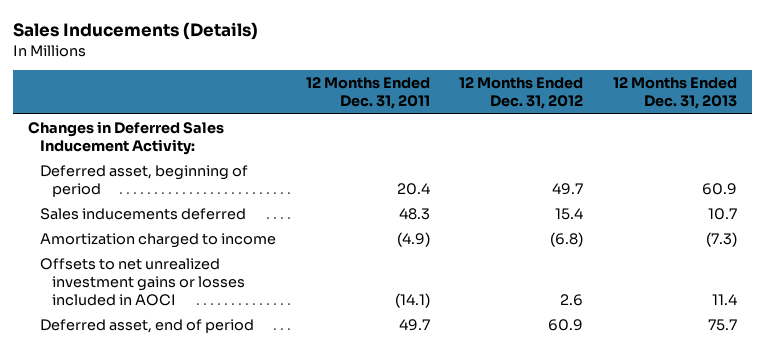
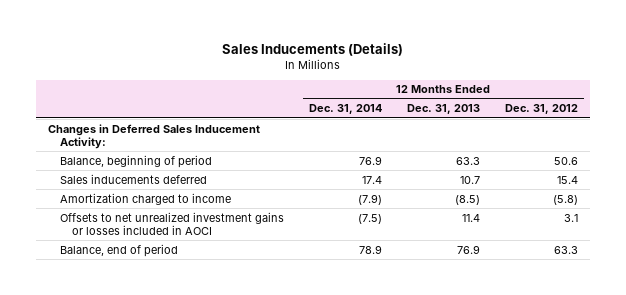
[305,77,430,110] 12 Months Ended Dec. 31, 2011 -> none
none -> [309,104,383,115] Dec. 31, 2014
[40,164,249,197] Deferred asset, beginning of period -> [60,154,213,168] Balance, beginning of period
[552,182,584,195] 49.7 -> [553,156,578,165] 50.6
[702,182,738,195] 60.9 -> [455,156,480,165] 63.3
[550,231,584,247] (6.8) -> [552,194,578,205] (5.8)
[706,231,738,247] (7.3) -> [454,194,480,205] (8.5)
[560,294,584,307] 2.6 -> [563,213,578,222] 3.1
[40,318,255,333] Deferred asset, end of period -> [60,243,179,257] Balance, end of period
[548,318,584,331] 60.9 -> [553,245,578,254] 63.3
[708,318,738,331] 75.7 -> [456,244,480,254] 76.9

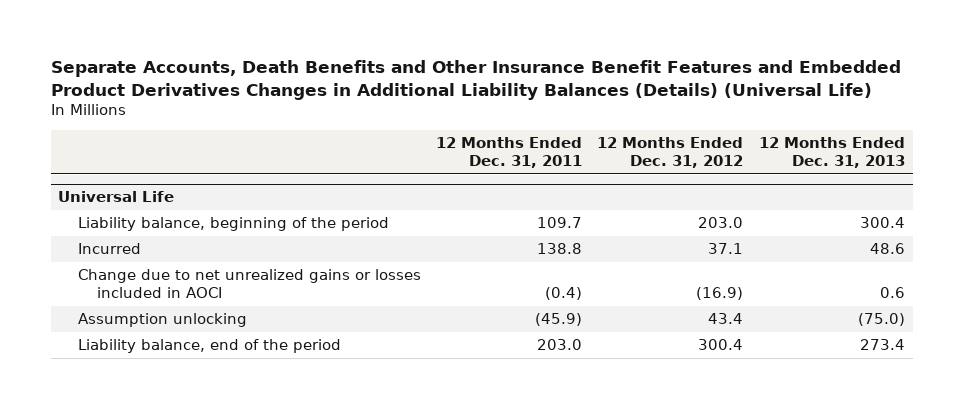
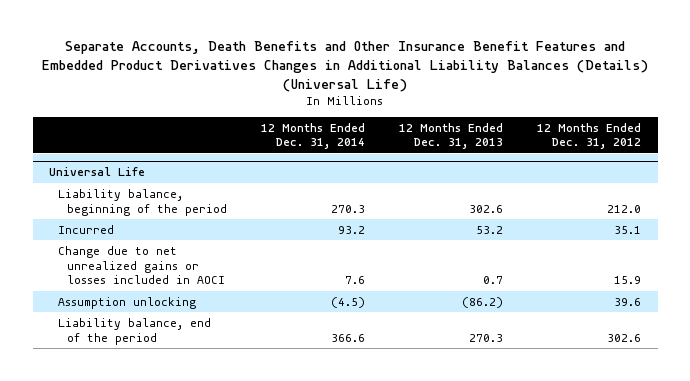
[435,137,582,169] 12 Months Ended Dec. 31, 2011 -> none
none -> [261,122,366,150] 12 Months Ended Dec. 31, 2014
[698,217,744,229] 203.0 -> [606,204,641,213] 212.0
[859,217,905,229] 300.4 -> [468,204,503,213] 302.6
[708,243,744,255] 37.1 -> [613,225,641,234] 35.1
[869,243,905,255] 48.6 -> [475,225,503,234] 53.2
[696,287,744,301] (16.9) -> [613,276,641,285] 15.9
[879,287,905,299] 0.6 -> [482,276,503,285] 0.7
[708,313,744,325] 43.4 -> [613,297,641,306] 39.6
[857,313,905,327] (75.0) -> [461,296,503,308] (86.2)
[698,339,744,351] 300.4 -> [606,333,641,342] 302.6
[859,339,905,351] 273.4 -> [468,333,503,342] 270.3

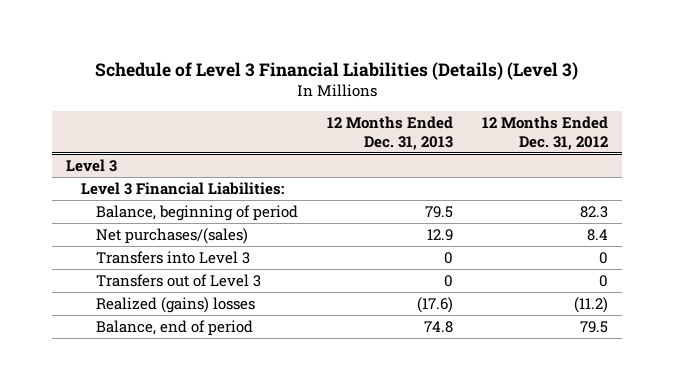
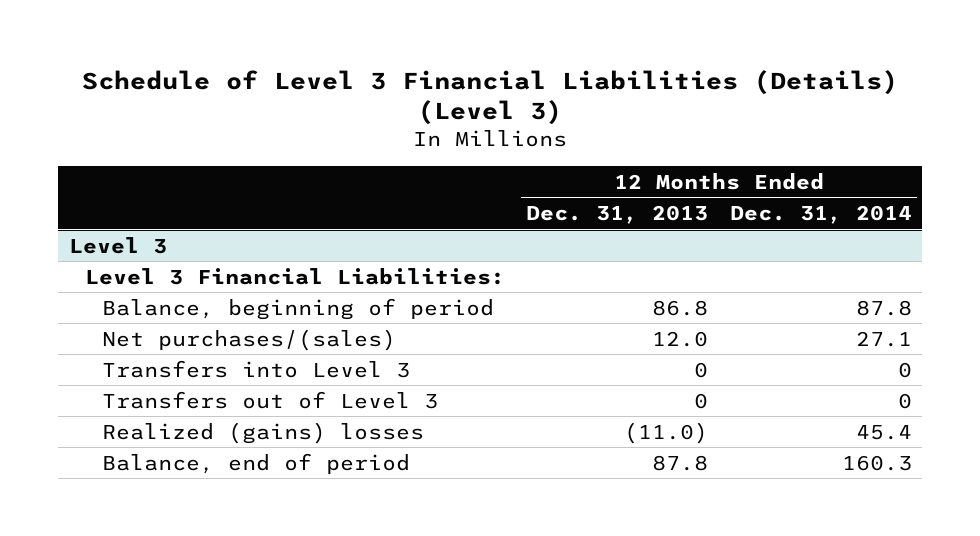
[481,116,608,150] 12 Months Ended Dec. 31, 2012 -> none
none -> [729,204,912,224] Dec. 31, 2014
[424,205,453,218] 79.5 -> [652,299,709,316] 86.8
[426,228,453,241] 12.9 -> [652,330,709,347] 12.0
[416,296,453,313] (17.6) -> [624,421,709,444] (11.0)
[423,320,453,333] 74.8 -> [652,454,709,471] 87.8

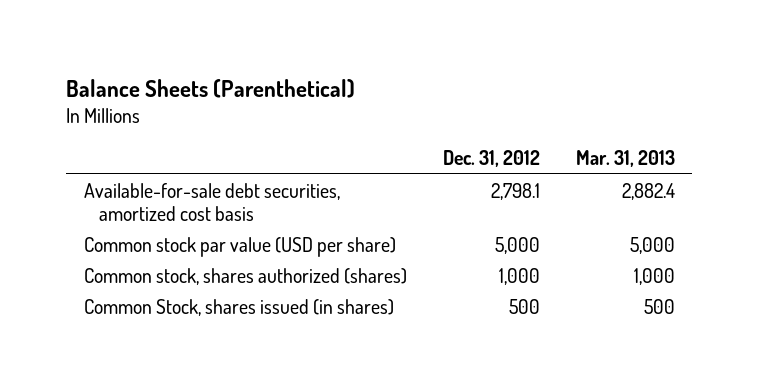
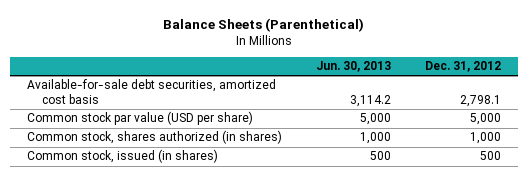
[575,150,675,168] Mar. 31, 2013 -> none
none -> [316,61,392,73] Jun. 30, 2013
[84,267,408,285] Common stock, shares authorized (shares) -> [27,130,283,145] Common stock, shares authorized (in shares)
[84,298,395,316] Common Stock, shares issued (in shares) -> [27,149,219,164] Common stock, issued (in shares)

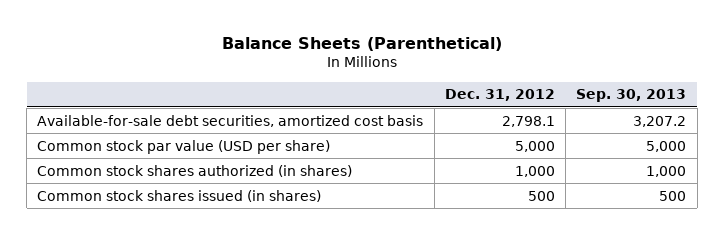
[316,61,392,73] Jun. 30, 2013 -> none
none -> [576,89,687,103] Sep. 30, 2013
[27,130,283,145] Common stock, shares authorized (in shares) -> [37,164,353,177] Common stock shares authorized (in shares)
[27,149,219,164] Common stock, issued (in shares) -> [37,189,322,202] Common stock shares issued (in shares)

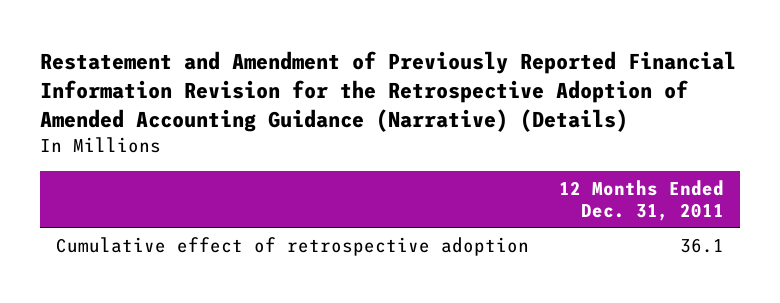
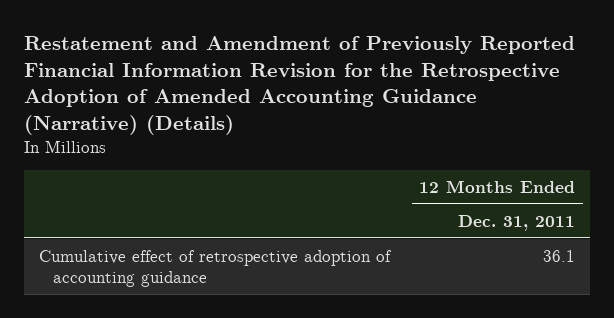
[55,237,529,257] Cumulative effect of retrospective adoption -> [38,249,392,287] Cumulative effect of retrospective adoption of accounting guidance

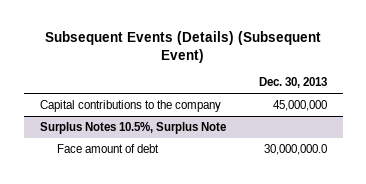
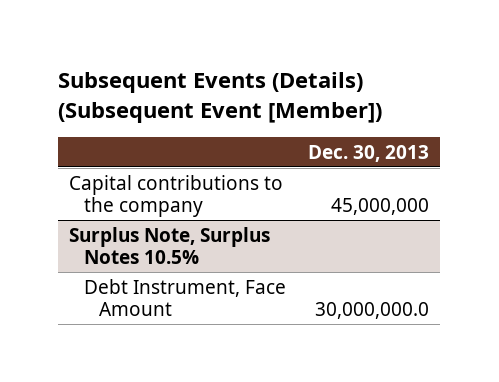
[45,30,322,63] Subsequent Events (Details) (Subsequent Event) -> [58,72,383,123] Subsequent Events (Details) (Subsequent Event [Member])
[39,121,226,134] Surplus Notes 10.5%, Surplus Note -> [69,226,271,265] Surplus Note, Surplus Notes 10.5%
[57,143,160,153] Face amount of debt -> [84,278,287,317] Debt Instrument, Face Amount

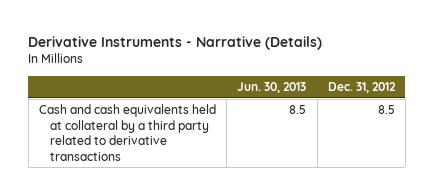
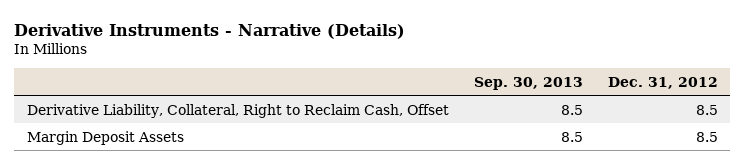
[237,81,307,93] Jun. 30, 2013 -> none
none -> [473,76,583,90] Sep. 30, 2013
none -> [26,103,449,118] Derivative Liability, Collateral, Right to Reclaim Cash, Offset
[38,104,216,161] Cash and cash equivalents held at collateral by a third party related to derivative transactions -> [26,130,184,145] Margin Deposit Assets

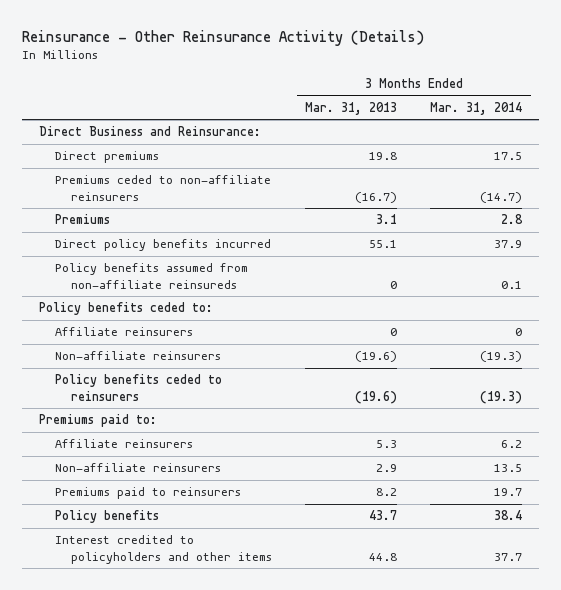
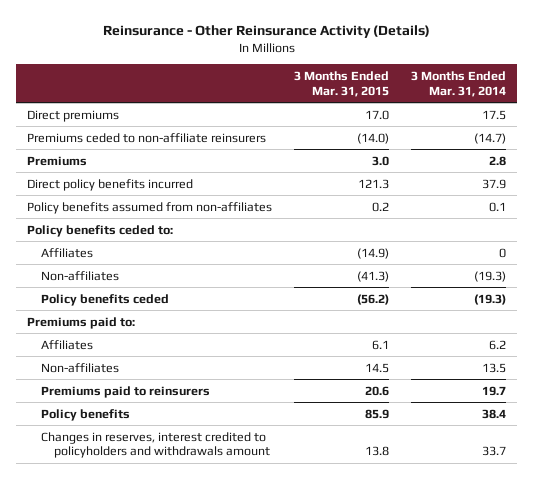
[305,101,398,115] Mar. 31, 2013 -> none
none -> [294,70,390,97] 3 Months Ended Mar. 31, 2015
[38,126,261,137] Direct Business and Reinsurance: -> none
[55,263,249,289] Policy benefits assumed from non-affiliate reinsureds -> [27,201,273,214] Policy benefits assumed from non-affiliates
[55,327,194,337] Affiliate reinsurers -> [40,247,93,258] Affiliates
[55,351,222,361] Non-affiliate reinsurers -> [40,270,119,281] Non-affiliates
[55,374,223,401] Policy benefits ceded to reinsurers -> [40,293,169,306] Policy benefits ceded
[55,439,194,449] Affiliate reinsurers -> none
none -> [40,339,93,350] Affiliates
[55,463,222,473] Non-affiliate reinsurers -> [40,362,119,373] Non-affiliates
[55,535,273,564] Interest credited to policyholders and other items -> [40,431,271,459] Changes in reserves, interest credited to policyholders and withdrawals amount
[494,552,523,561] 37.7 -> [482,446,507,457] 33.7

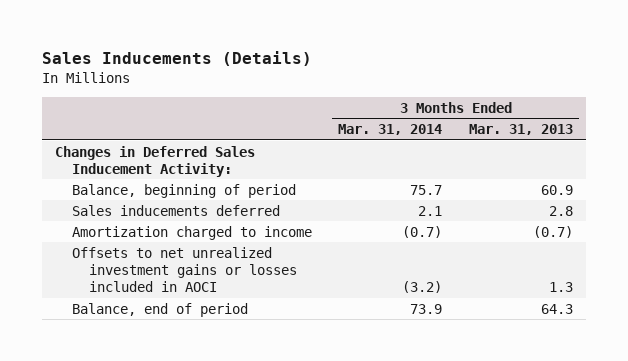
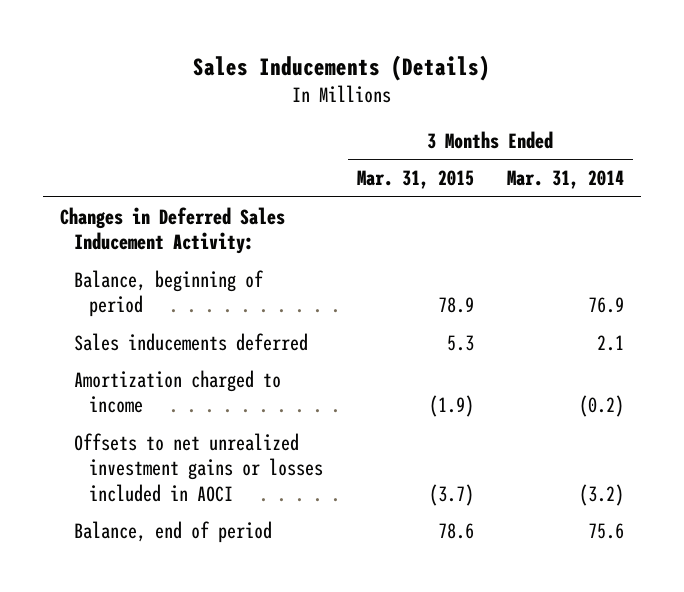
[468,124,573,136] Mar. 31, 2013 -> none
none -> [356,170,474,190] Mar. 31, 2015
[410,184,443,195] 75.7 -> [588,297,625,314] 76.9
[402,225,443,238] (0.7) -> [579,395,625,418] (0.2)
[410,303,443,314] 73.9 -> [588,522,625,539] 75.6

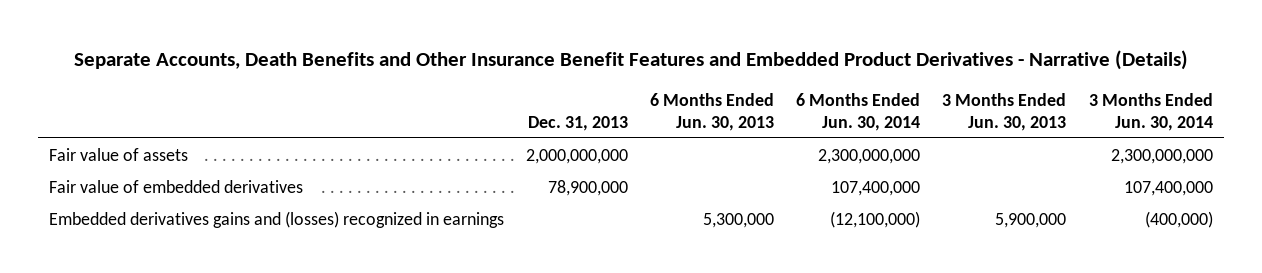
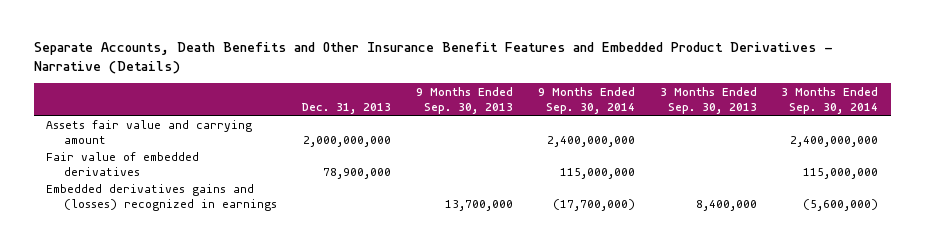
[650,93,775,131] 6 Months Ended Jun. 30, 2013 -> none
[796,93,921,131] 6 Months Ended Jun. 30, 2014 -> none
[942,93,1067,131] 3 Months Ended Jun. 30, 2013 -> none
[1088,93,1213,131] 3 Months Ended Jun. 30, 2014 -> none
none -> [415,86,513,114] 9 Months Ended Sep. 30, 2013
none -> [537,86,635,114] 9 Months Ended Sep. 30, 2014
none -> [659,86,757,114] 3 Months Ended Sep. 30, 2013
none -> [781,86,879,114] 3 Months Ended Sep. 30, 2014
[49,147,189,161] Fair value of assets -> [46,119,253,144] Assets fair value and carrying amount

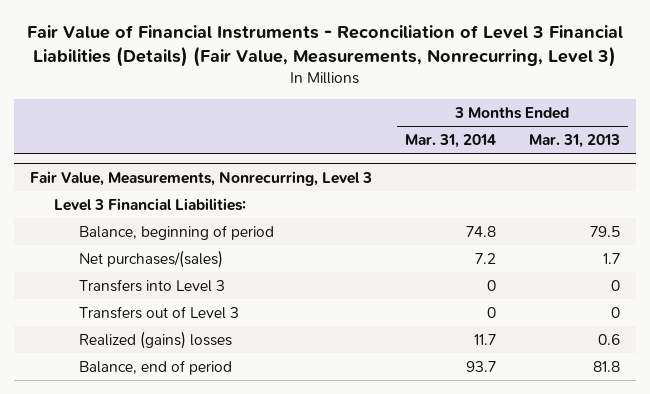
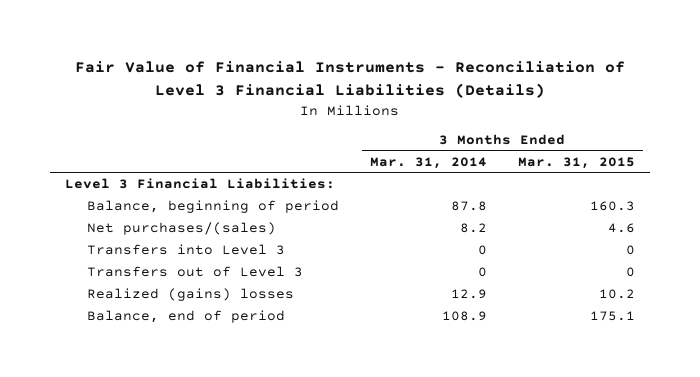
[26,24,623,68] Fair Value of Financial Instruments - Reconciliation of Level 3 Financial Liabilities (Details) (Fair Value, Measurements, Nonrecurring, Level 3) -> [75,61,626,98] Fair Value of Financial Instruments - Reconciliation of Level 3 Financial Liabilities (Details)
[528,134,620,149] Mar. 31, 2013 -> none
none -> [517,156,635,169] Mar. 31, 2015
[30,170,373,186] Fair Value, Measurements, Nonrecurring, Level 3 -> none
[465,225,496,237] 74.8 -> [450,201,487,212] 87.8
[474,252,496,264] 7.2 -> [459,223,487,234] 8.2
[473,333,496,345] 11.7 -> [450,289,487,300] 12.9
[465,360,496,372] 93.7 -> [441,311,487,322] 108.9

